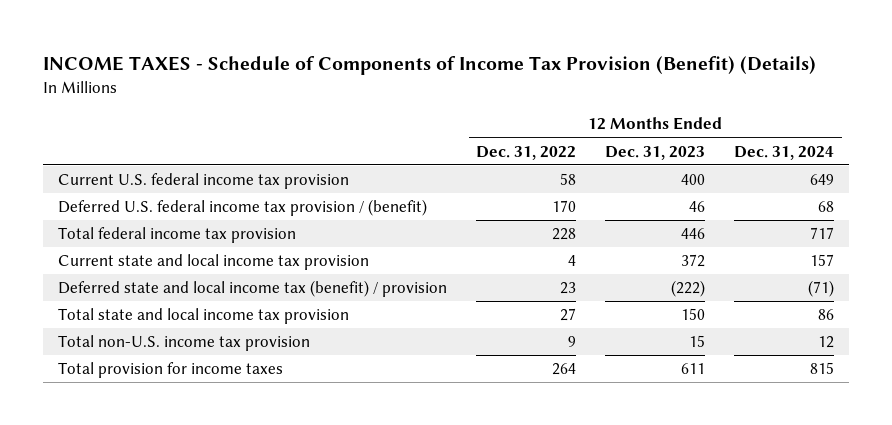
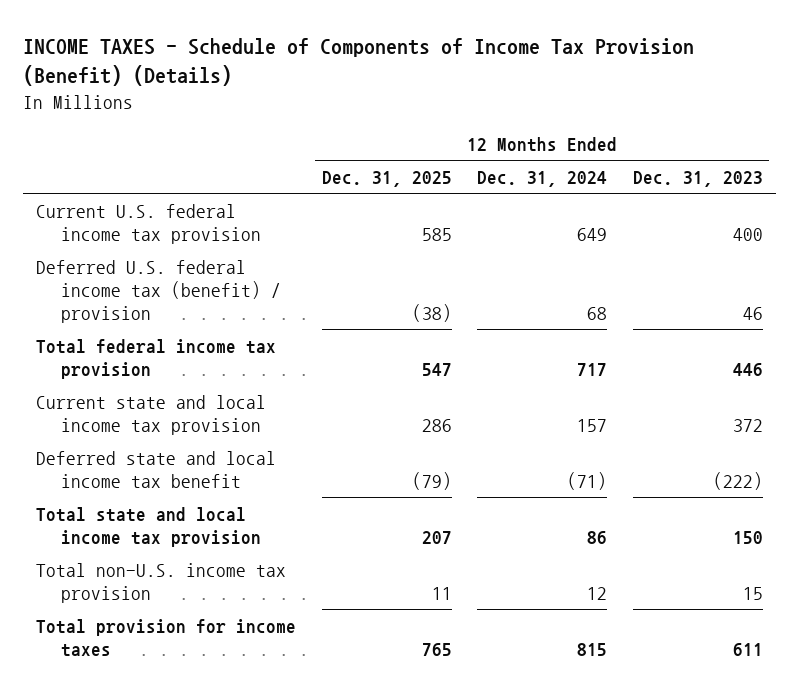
[475,145,576,160] Dec. 31, 2022 -> none
none -> [321,170,452,187] Dec. 31, 2025
[57,199,427,217] Deferred U.S. federal income tax provision / (benefit) -> [36,259,282,323] Deferred U.S. federal income tax (benefit) / provision
[57,280,447,298] Deferred state and local income tax (benefit) / provision -> [36,450,277,488] Deferred state and local income tax benefit

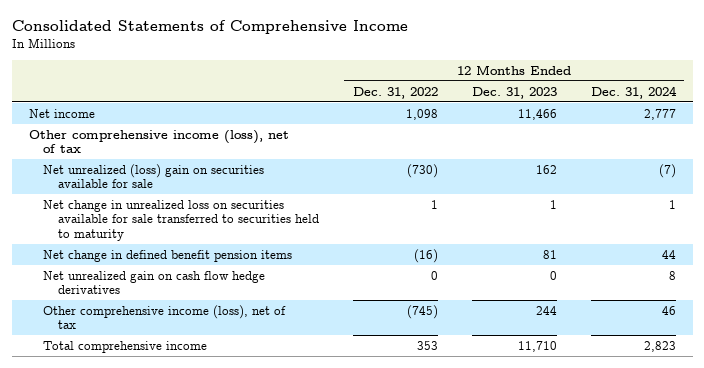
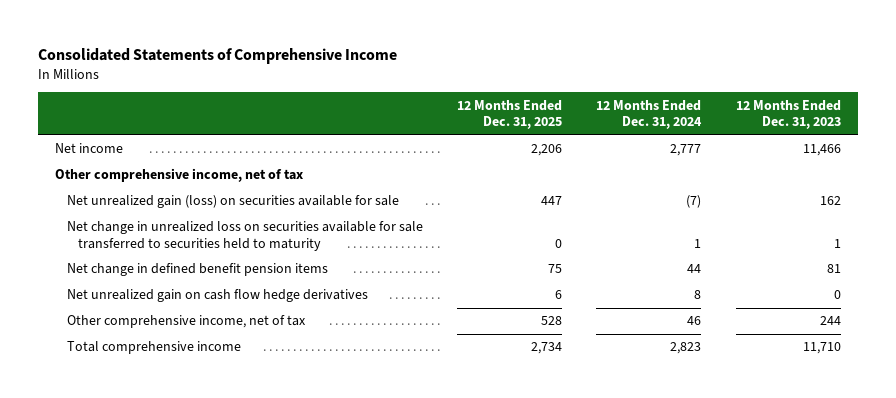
[352,86,438,99] Dec. 31, 2022 -> none
none -> [457,99,563,130] 12 Months Ended Dec. 31, 2025
[28,129,289,154] Other comprehensive income (loss), net of tax -> [55,168,304,183] Other comprehensive income, net of tax
[43,163,265,189] Net unrealized (loss) gain on securities available for sale -> [66,195,399,209] Net unrealized gain (loss) on securities available for sale
[43,304,287,330] Other comprehensive income (loss), net of tax -> [66,315,306,329] Other comprehensive income, net of tax

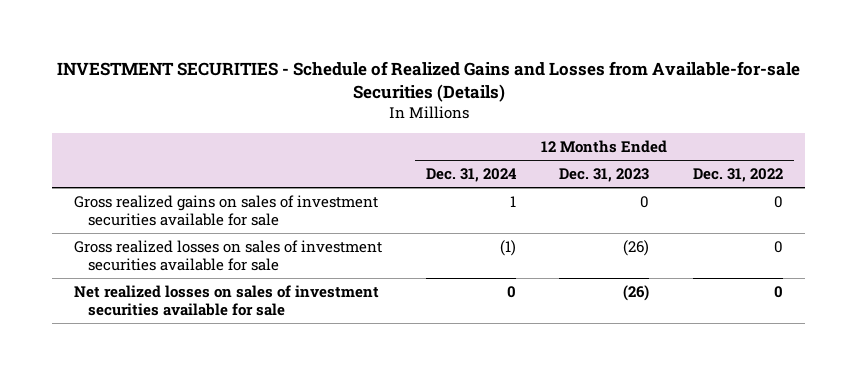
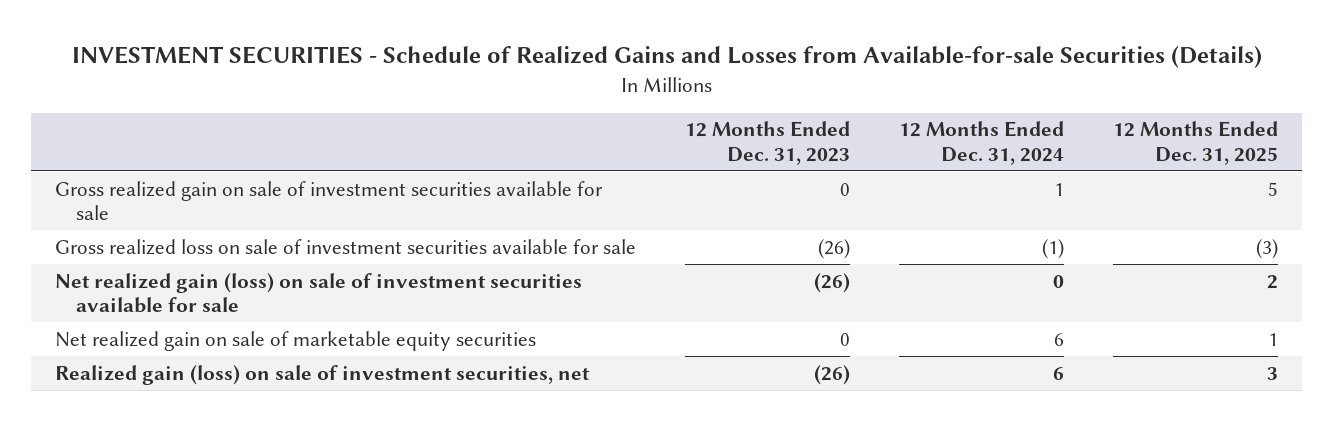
[693,168,784,183] Dec. 31, 2022 -> none
none -> [1112,121,1278,165] 12 Months Ended Dec. 31, 2025
[73,194,378,227] Gross realized gains on sales of investment securities available for sale -> [55,180,604,221] Gross realized gain on sale of investment securities available for sale
[73,239,382,272] Gross realized losses on sales of investment securities available for sale -> [55,238,637,255] Gross realized loss on sale of investment securities available for sale
[73,284,379,317] Net realized losses on sales of investment securities available for sale -> [55,272,583,314] Net realized gain (loss) on sale of investment securities available for sale
none -> [55,330,537,351] Net realized gain on sale of marketable equity securities
none -> [55,364,591,385] Realized gain (loss) on sale of investment securities, net

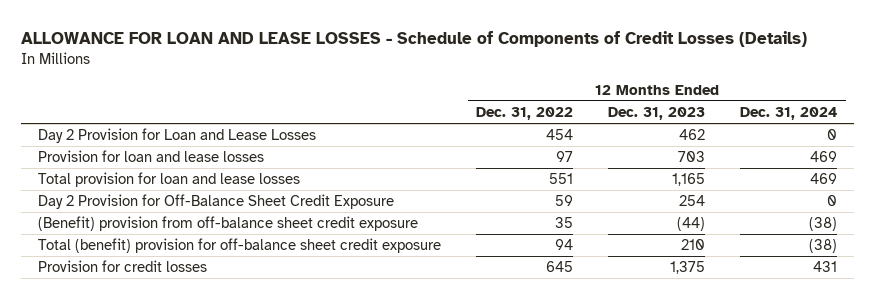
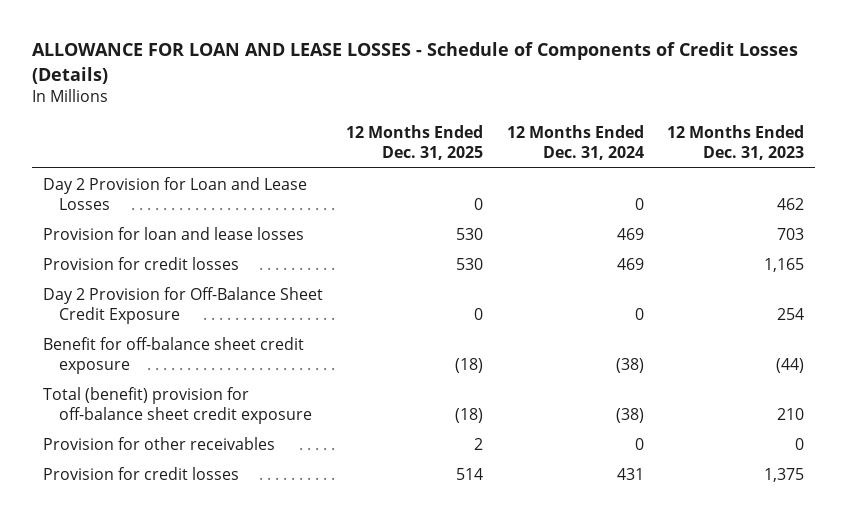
[476,106,574,120] Dec. 31, 2022 -> none
none -> [346,125,484,161] 12 Months Ended Dec. 31, 2025
[38,172,301,188] Total provision for loan and lease losses -> [43,256,240,270] Provision for credit losses
[38,216,419,232] (Benefit) provision from off-balance sheet credit exposure -> [43,336,305,374] Benefit for off-balance sheet credit exposure
none -> [43,436,276,450] Provision for other receivables

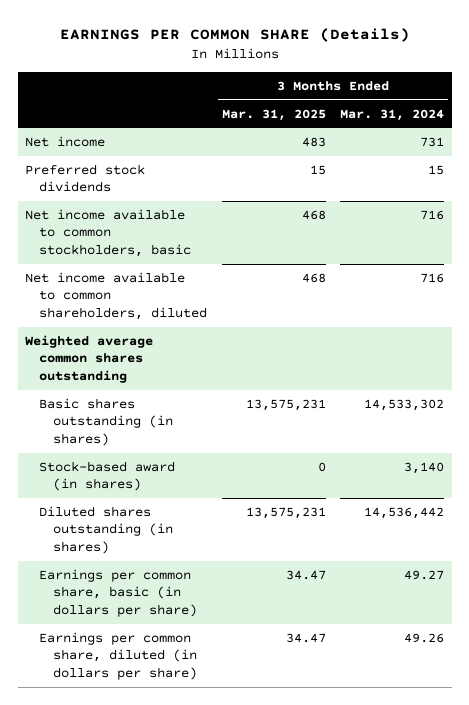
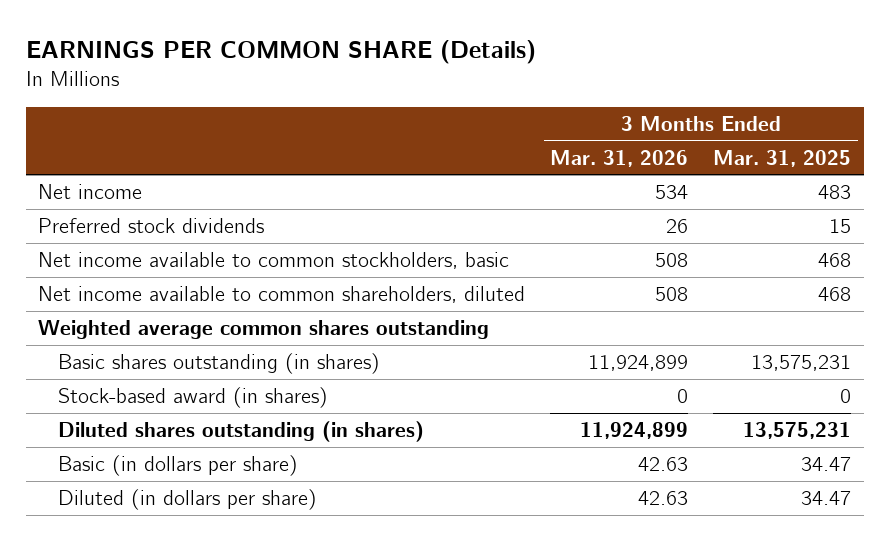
[340,108,445,121] Mar. 31, 2024 -> none
none -> [550,149,689,167] Mar. 31, 2026
[38,568,197,617] Earnings per common share, basic (in dollars per share) -> [57,455,298,477] Basic (in dollars per share)
[38,631,197,680] Earnings per common share, diluted (in dollars per share) -> [57,489,317,511] Diluted (in dollars per share)

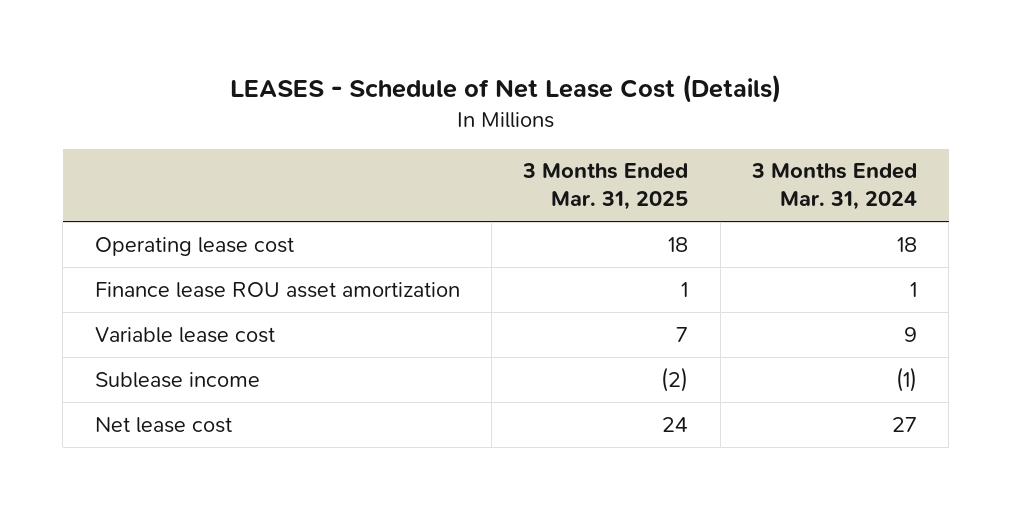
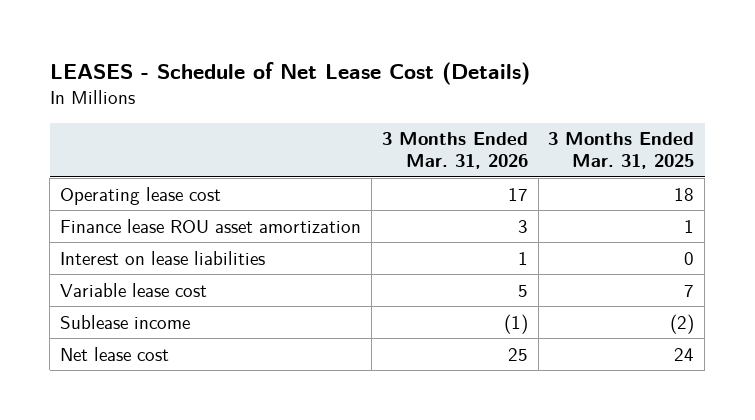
[750,163,917,211] 3 Months Ended Mar. 31, 2024 -> none
none -> [381,132,528,170] 3 Months Ended Mar. 31, 2026
none -> [60,250,266,265] Interest on lease liabilities

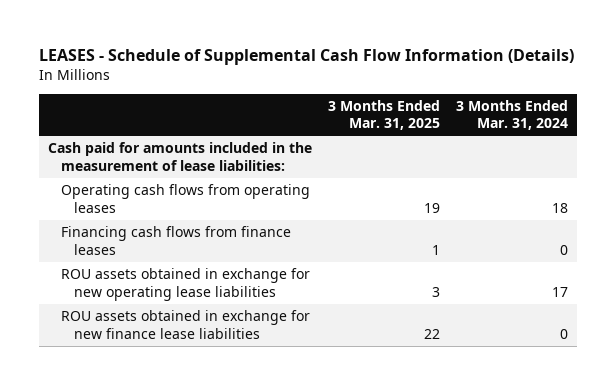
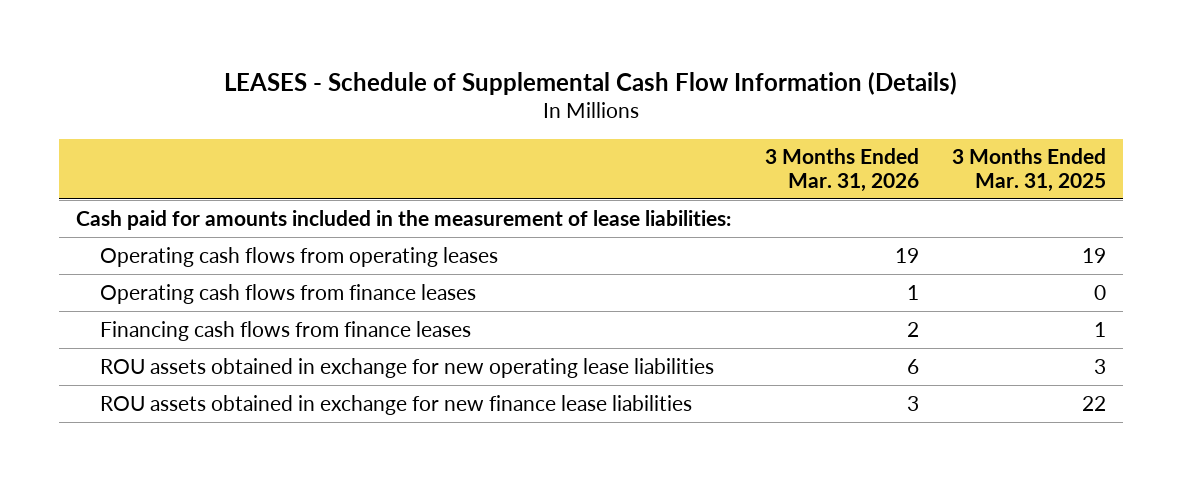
[456,99,569,131] 3 Months Ended Mar. 31, 2024 -> none
none -> [764,148,919,192] 3 Months Ended Mar. 31, 2026
none -> [99,283,476,304] Operating cash flows from finance leases

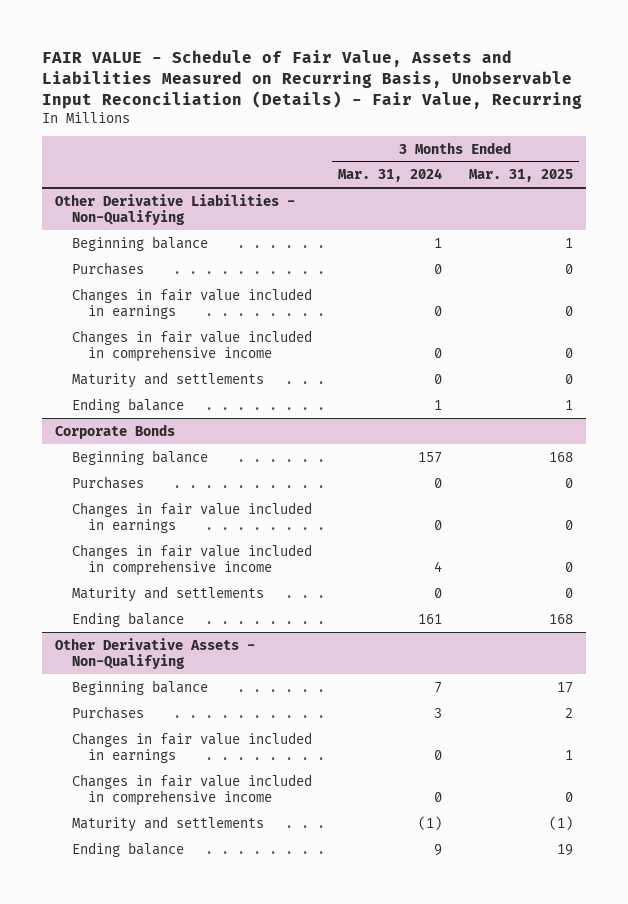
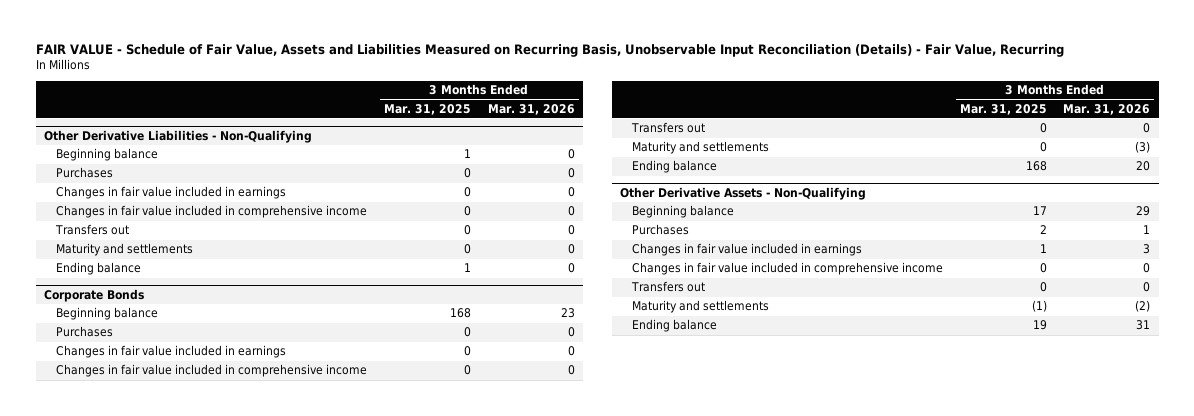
[338,168,443,183] Mar. 31, 2024 -> none
none -> [487,103,575,115] Mar. 31, 2026
none -> [55,224,130,236] Transfers out
none -> [631,122,706,134] Transfers out
none -> [631,281,706,293] Transfers out

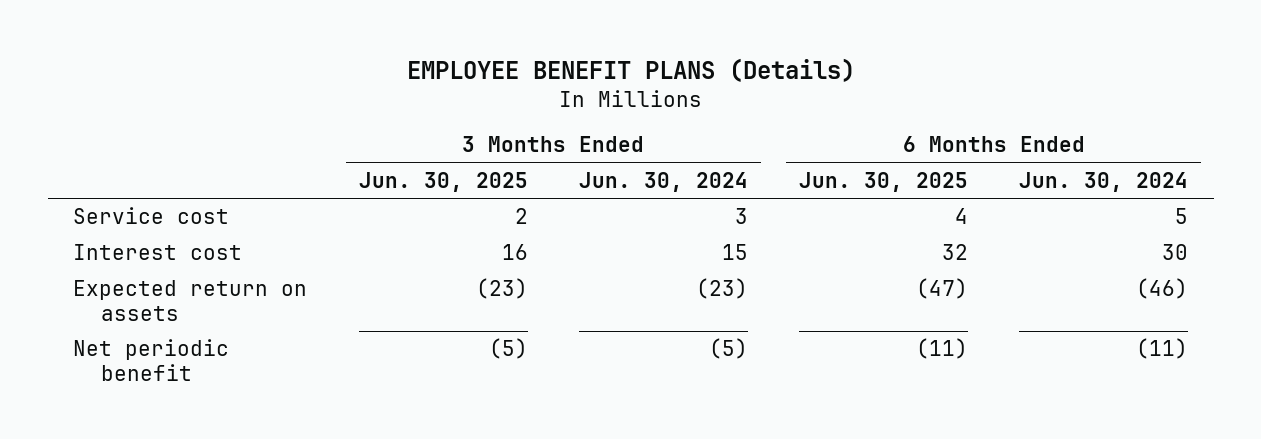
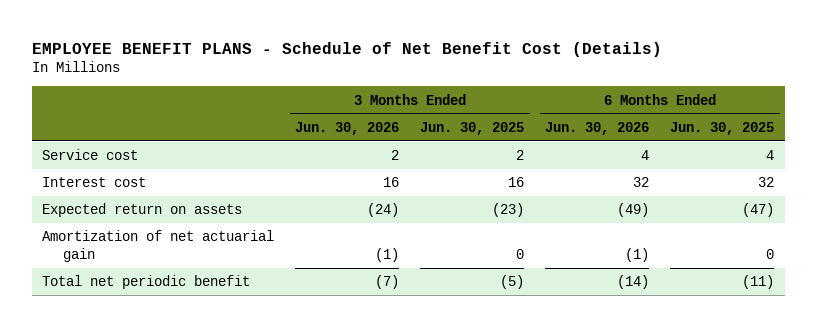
[406,58,855,83] EMPLOYEE BENEFIT PLANS (Details) -> [31,41,662,57] EMPLOYEE BENEFIT PLANS - Schedule of Net Benefit Cost (Details)
[578,171,748,192] Jun. 30, 2024 -> none
[1019,171,1189,192] Jun. 30, 2024 -> none
none -> [295,121,400,135] Jun. 30, 2026
none -> [545,121,650,135] Jun. 30, 2026
none -> [42,230,275,262] Amortization of net actuarial gain
[73,339,230,381] Net periodic benefit -> [42,275,251,290] Total net periodic benefit

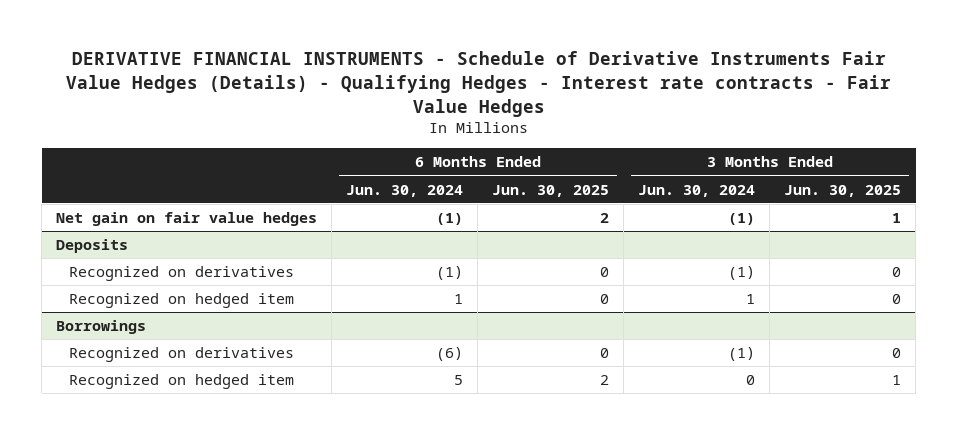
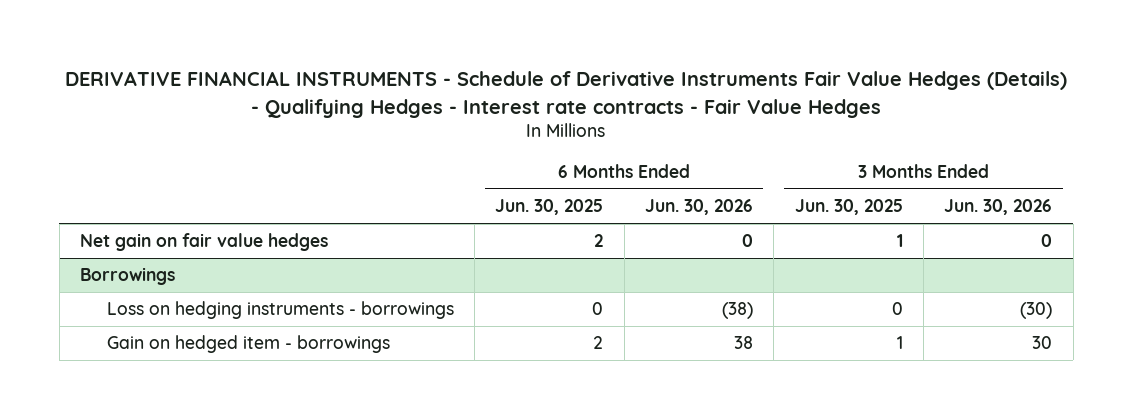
[346,184,464,197] Jun. 30, 2024 -> none
[638,184,756,197] Jun. 30, 2024 -> none
none -> [644,199,753,216] Jun. 30, 2026
none -> [944,199,1053,216] Jun. 30, 2026
[56,239,129,254] Deposits -> none
[68,266,294,282] Recognized on derivatives -> none
[68,293,294,309] Recognized on hedged item -> none
[68,347,294,363] Recognized on derivatives -> [106,301,454,320] Loss on hedging instruments - borrowings
[68,374,294,390] Recognized on hedged item -> [106,335,390,354] Gain on hedged item - borrowings

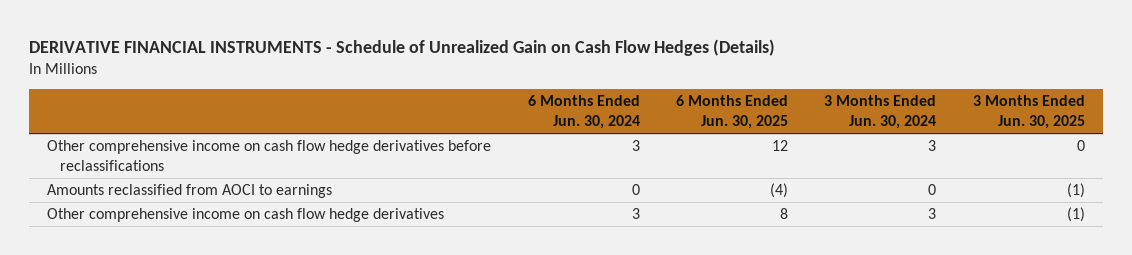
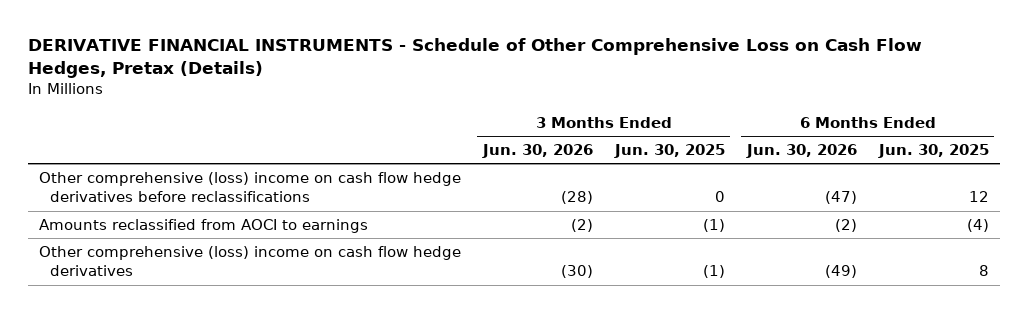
[28,39,775,57] DERIVATIVE FINANCIAL INSTRUMENTS - Schedule of Unrealized Gain on Cash Flow Hedges (Details) -> [27,37,922,78] DERIVATIVE FINANCIAL INSTRUMENTS - Schedule of Other Comprehensive Loss on Cash Flow Hedges, Pretax (Details)
[527,95,640,130] 6 Months Ended Jun. 30, 2024 -> none
[824,95,937,130] 3 Months Ended Jun. 30, 2024 -> none
none -> [481,144,593,159] Jun. 30, 2026
none -> [745,144,857,159] Jun. 30, 2026
[47,140,492,171] Other comprehensive income on cash flow hedge derivatives before reclassifications -> [38,172,461,203] Other comprehensive (loss) income on cash flow hedge derivatives before reclassifications
[47,208,445,223] Other comprehensive income on cash flow hedge derivatives -> [38,246,461,277] Other comprehensive (loss) income on cash flow hedge derivatives

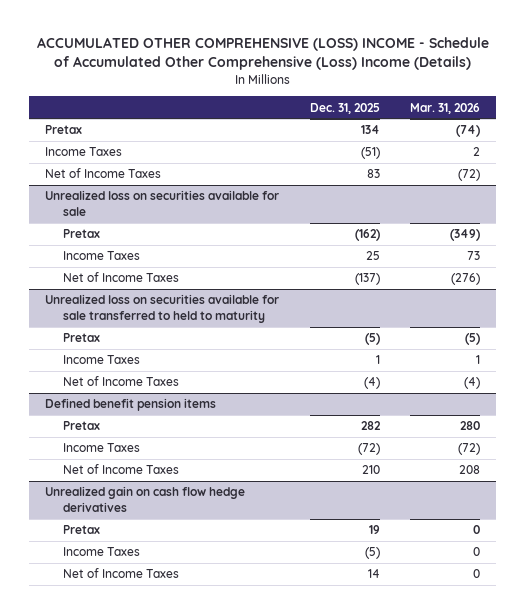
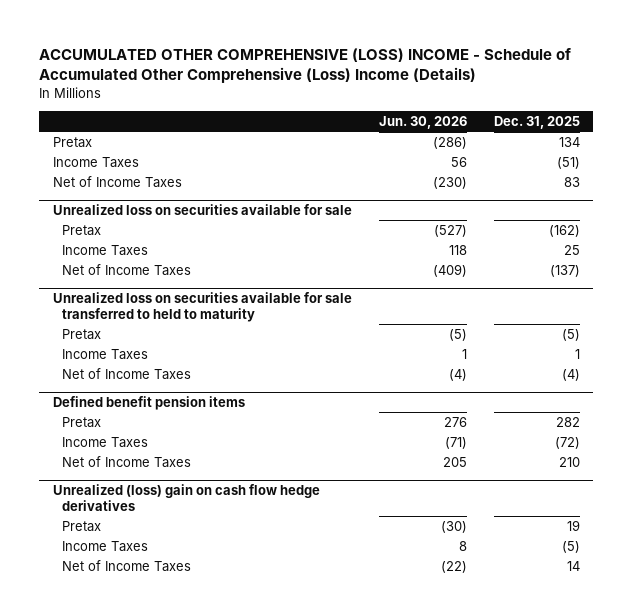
[410,102,481,114] Mar. 31, 2026 -> none
none -> [378,115,467,129] Jun. 30, 2026
[44,486,245,513] Unrealized gain on cash flow hedge derivatives -> [52,483,320,512] Unrealized (loss) gain on cash flow hedge derivatives

